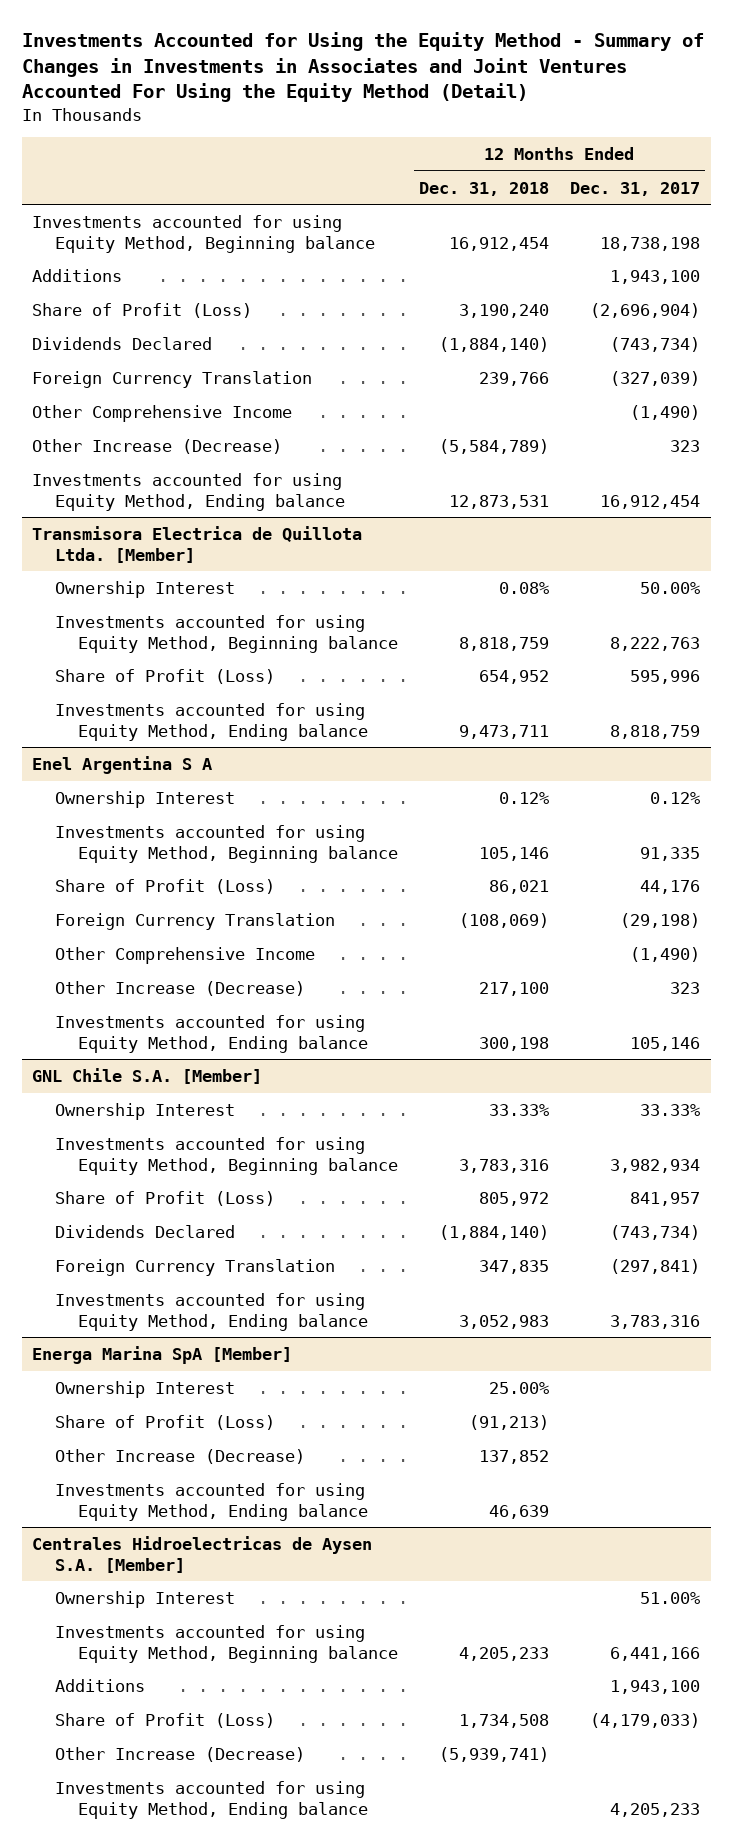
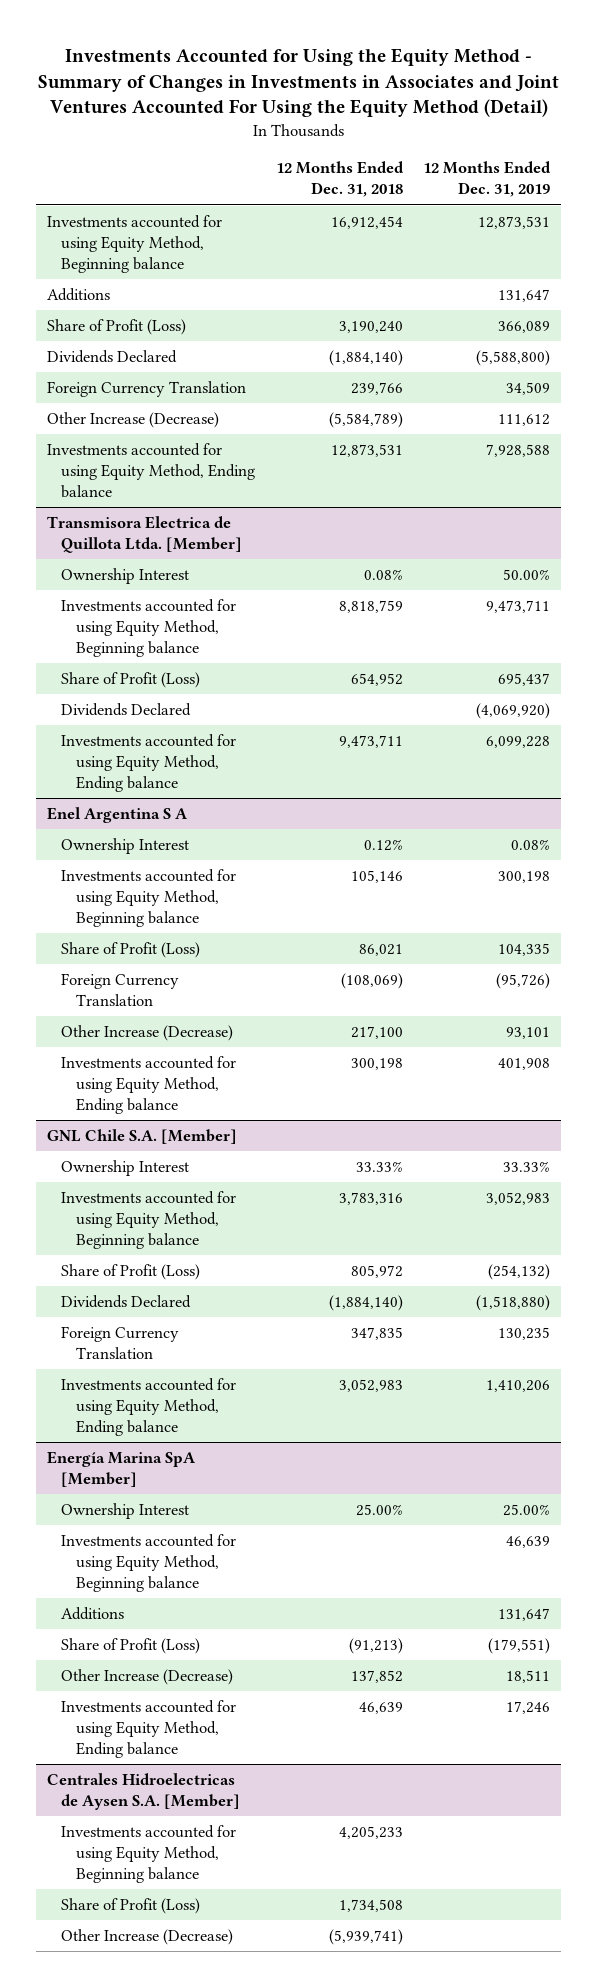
[570,181,701,196] Dec. 31, 2017 -> none
none -> [423,161,552,198] 12 Months Ended Dec. 31, 2019
[32,404,293,422] Other Comprehensive Income -> none
none -> [61,703,192,717] Dividends Declared
[55,946,316,964] Other Comprehensive Income -> none
[32,1345,293,1364] Energa Marina SpA [Member] -> [46,1451,196,1488] Energía Marina SpA [Member]
none -> [61,1534,237,1593] Investments accounted for using Equity Method, Beginning balance
none -> [61,1607,125,1621] Additions
[55,1590,236,1608] Ownership Interest -> none
[55,1678,146,1692] Additions -> none
[55,1780,368,1819] Investments accounted for using Equity Method, Ending balance -> none

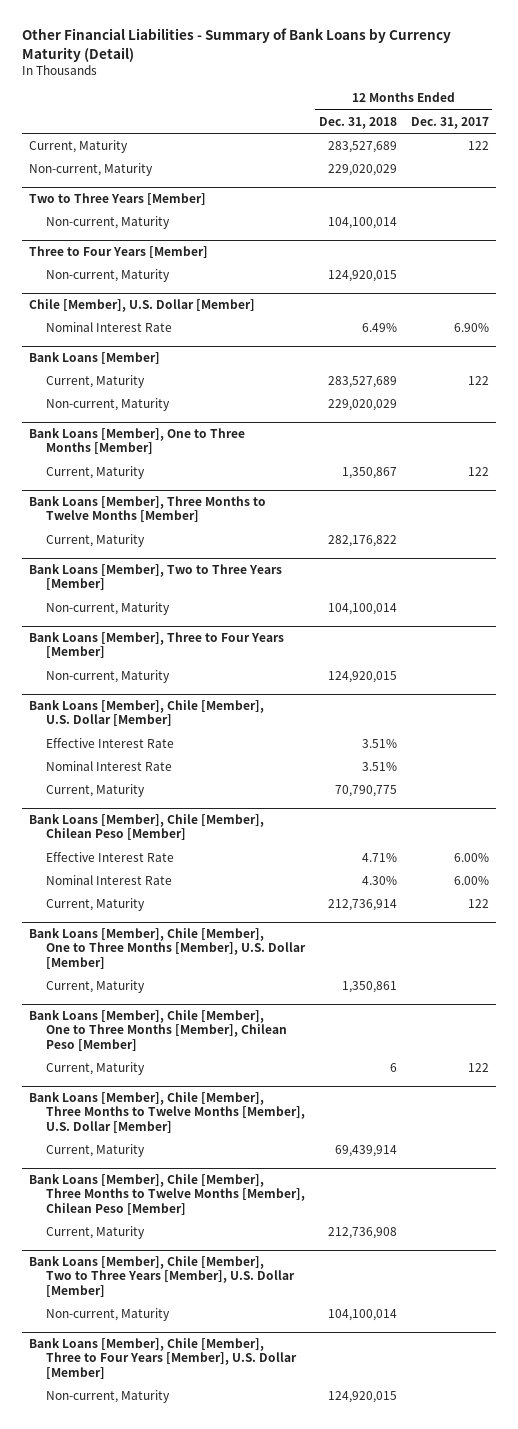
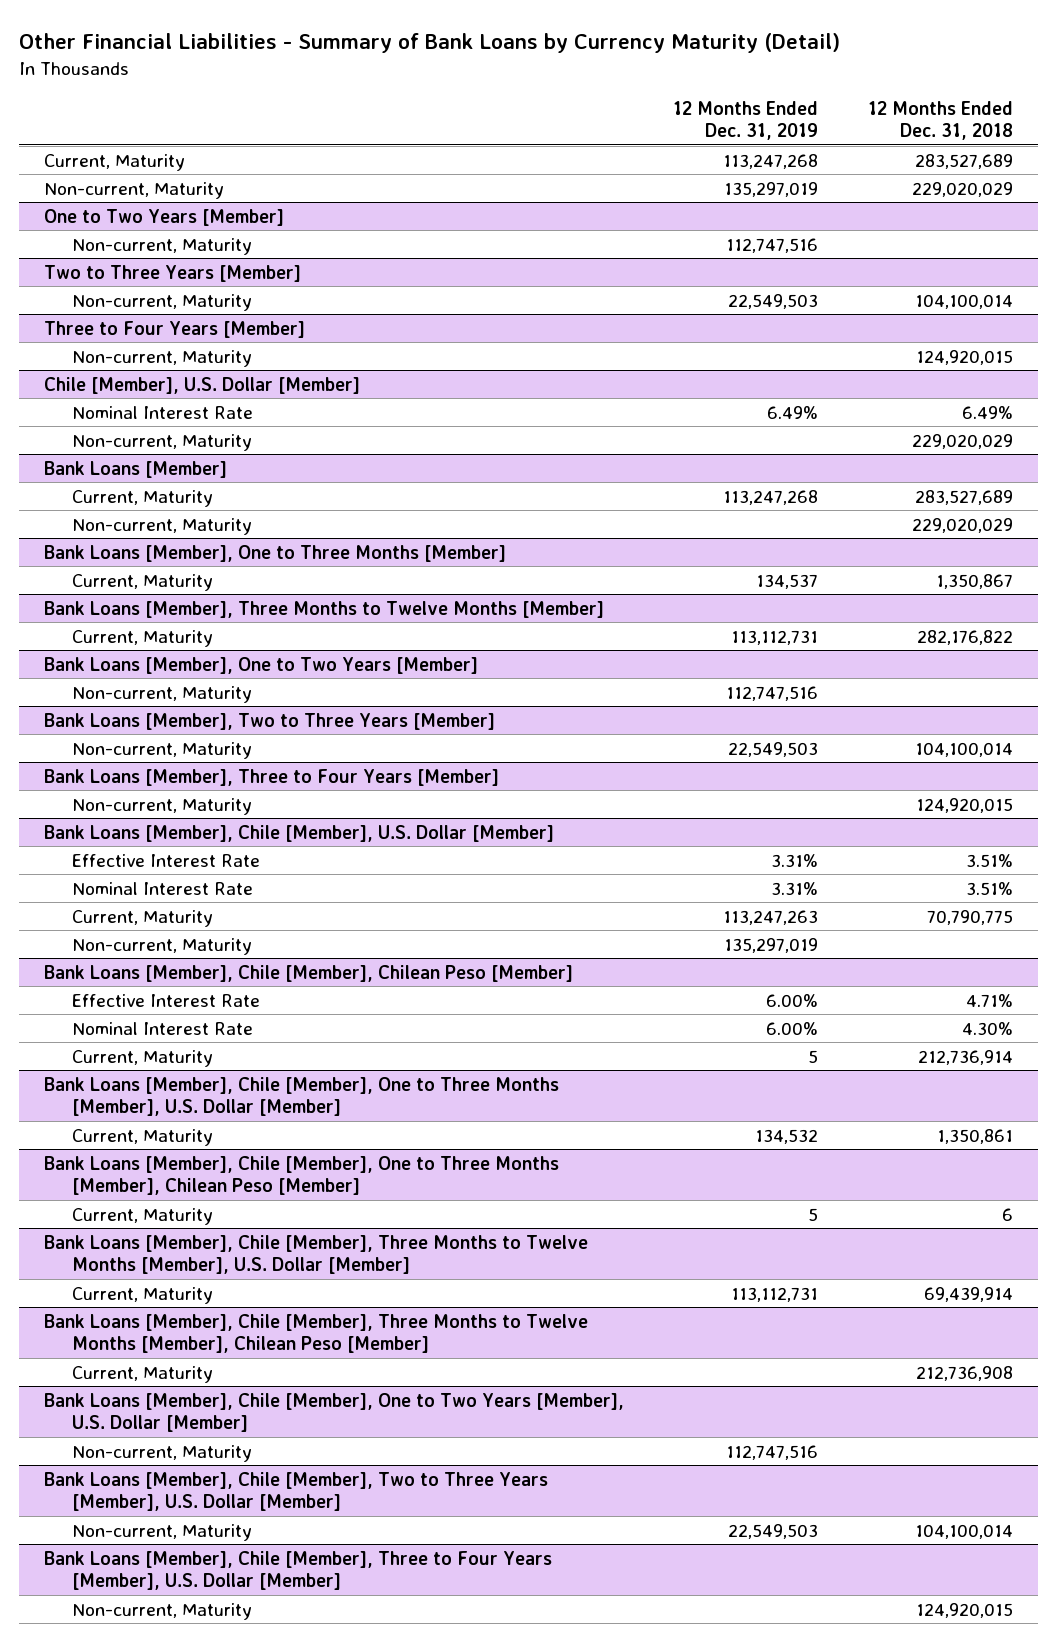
[410,116,489,129] Dec. 31, 2017 -> none
none -> [673,100,819,141] 12 Months Ended Dec. 31, 2019
none -> [43,208,284,226] One to Two Years [Member]
none -> [72,237,253,255] Non-current, Maturity
none -> [72,433,253,451] Non-current, Maturity
none -> [43,656,478,674] Bank Loans [Member], One to Two Years [Member]
none -> [72,685,253,703] Non-current, Maturity
none -> [72,937,253,955] Non-current, Maturity
none -> [43,1392,624,1433] Bank Loans [Member], Chile [Member], One to Two Years [Member], U.S. Dollar [Member]
none -> [72,1444,253,1462] Non-current, Maturity

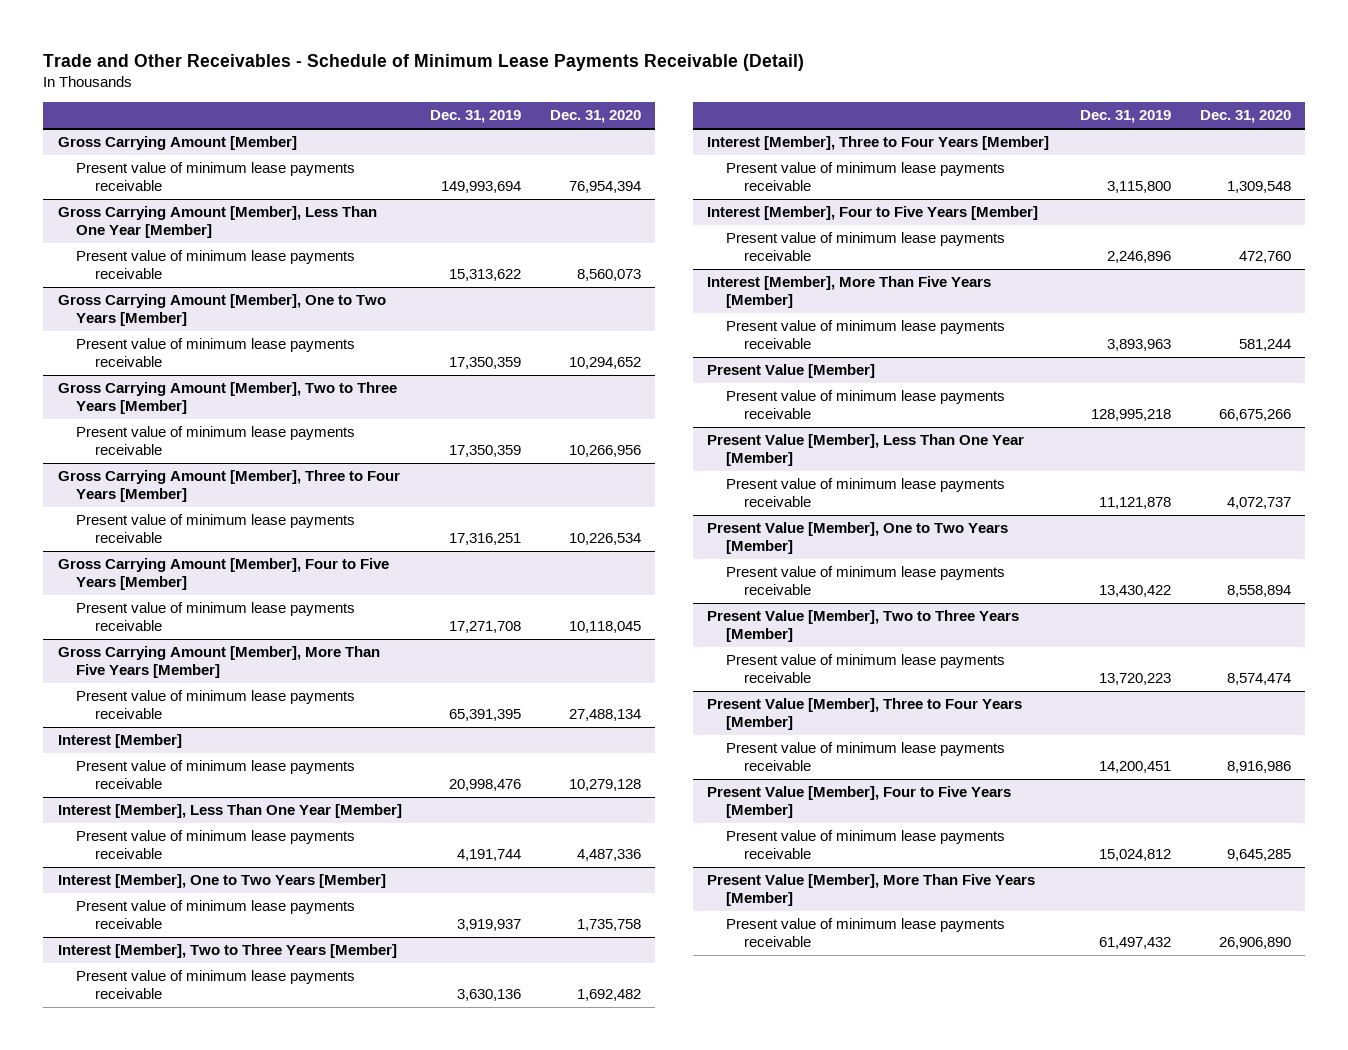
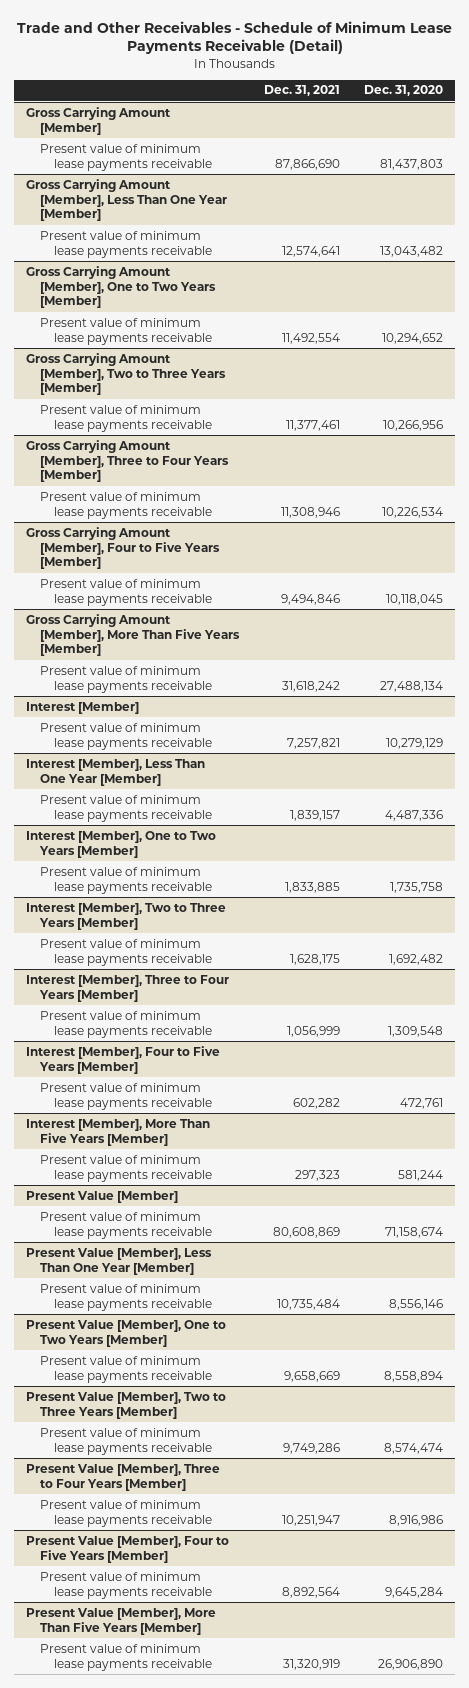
[430,110,522,124] Dec. 31, 2019 -> none
none -> [263,85,340,97] Dec. 31, 2021
[568,181,641,194] 76,954,394 -> [379,158,443,170] 81,437,803
[576,269,641,282] 8,560,073 -> [379,245,443,257] 13,043,482
[568,779,641,792] 10,279,128 -> [385,737,443,749] 10,279,129
[1238,251,1291,264] 472,760 -> [399,1097,443,1109] 472,761
[1218,409,1291,422] 66,675,266 -> [384,1226,443,1238] 71,158,674
[1226,497,1291,510] 4,072,737 -> [388,1298,443,1310] 8,556,146
[1226,849,1291,862] 9,645,285 -> [384,1586,443,1598] 9,645,284

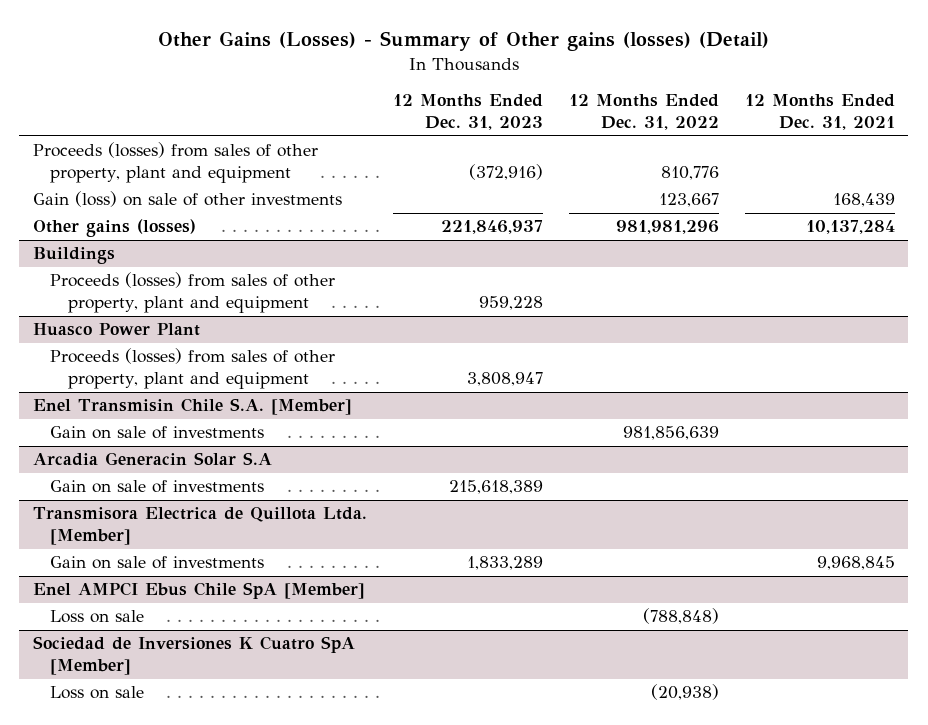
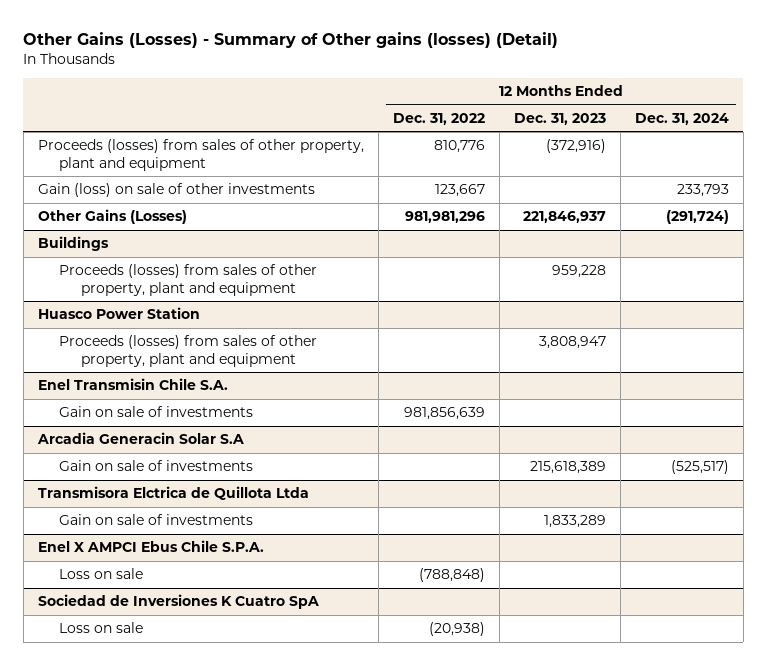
[745,94,896,131] 12 Months Ended Dec. 31, 2021 -> none
none -> [634,112,729,125] Dec. 31, 2024
[32,219,196,238] Other gains (losses) -> [37,209,187,225] Other Gains (Losses)
[32,323,200,337] Huasco Power Plant -> [37,307,200,320] Huasco Power Station
[32,398,352,416] Enel Transmisin Chile S.A. [Member] -> [37,378,228,391] Enel Transmisin Chile S.A.
[32,507,367,546] Transmisora Electrica de Quillota Ltda. [Member] -> [37,486,309,501] Transmisora Elctrica de Quillota Ltda
[32,582,365,600] Enel AMPCI Ebus Chile SpA [Member] -> [37,540,264,553] Enel X AMPCI Ebus Chile S.P.A.
[32,636,355,676] Sociedad de Inversiones K Cuatro SpA [Member] -> [37,594,319,610] Sociedad de Inversiones K Cuatro SpA

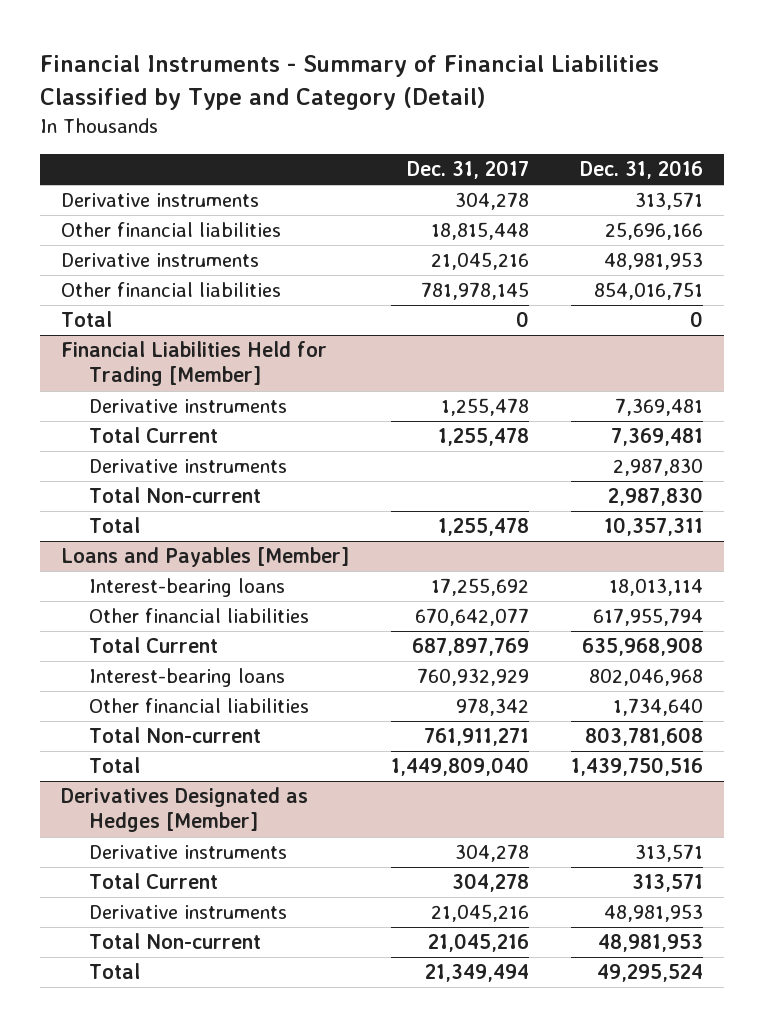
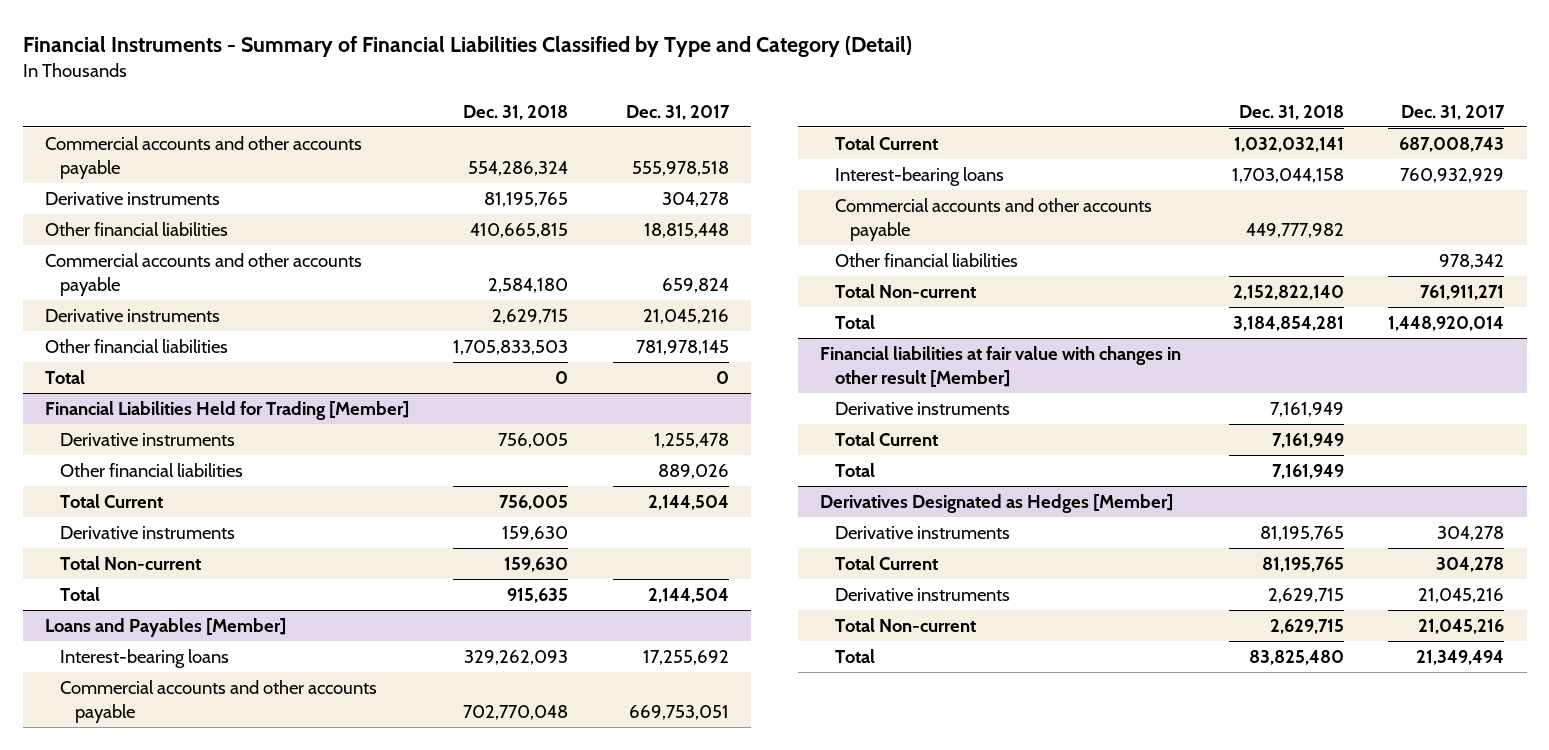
[579,160,703,180] Dec. 31, 2016 -> none
none -> [463,104,569,120] Dec. 31, 2018
none -> [44,136,362,179] Commercial accounts and other accounts payable
none -> [44,253,362,296] Commercial accounts and other accounts payable
none -> [59,463,243,478] Other financial liabilities
[438,428,530,447] 1,255,478 -> [647,495,729,511] 2,144,504
[438,518,530,537] 1,255,478 -> [647,588,729,604] 2,144,504
[89,608,310,624] Other financial liabilities -> none
none -> [59,680,377,723] Commercial accounts and other accounts payable
[412,638,530,657] 687,897,769 -> [1399,137,1505,153] 687,008,743
none -> [835,198,1153,241] Commercial accounts and other accounts payable
[391,757,530,777] 1,449,809,040 -> [1388,316,1505,332] 1,448,920,014
none -> [820,346,1182,387] Financial liabilities at fair value with changes in other result [Member]
none -> [835,402,1011,416] Derivative instruments
none -> [835,432,939,447] Total Current
none -> [835,463,876,478] Total

